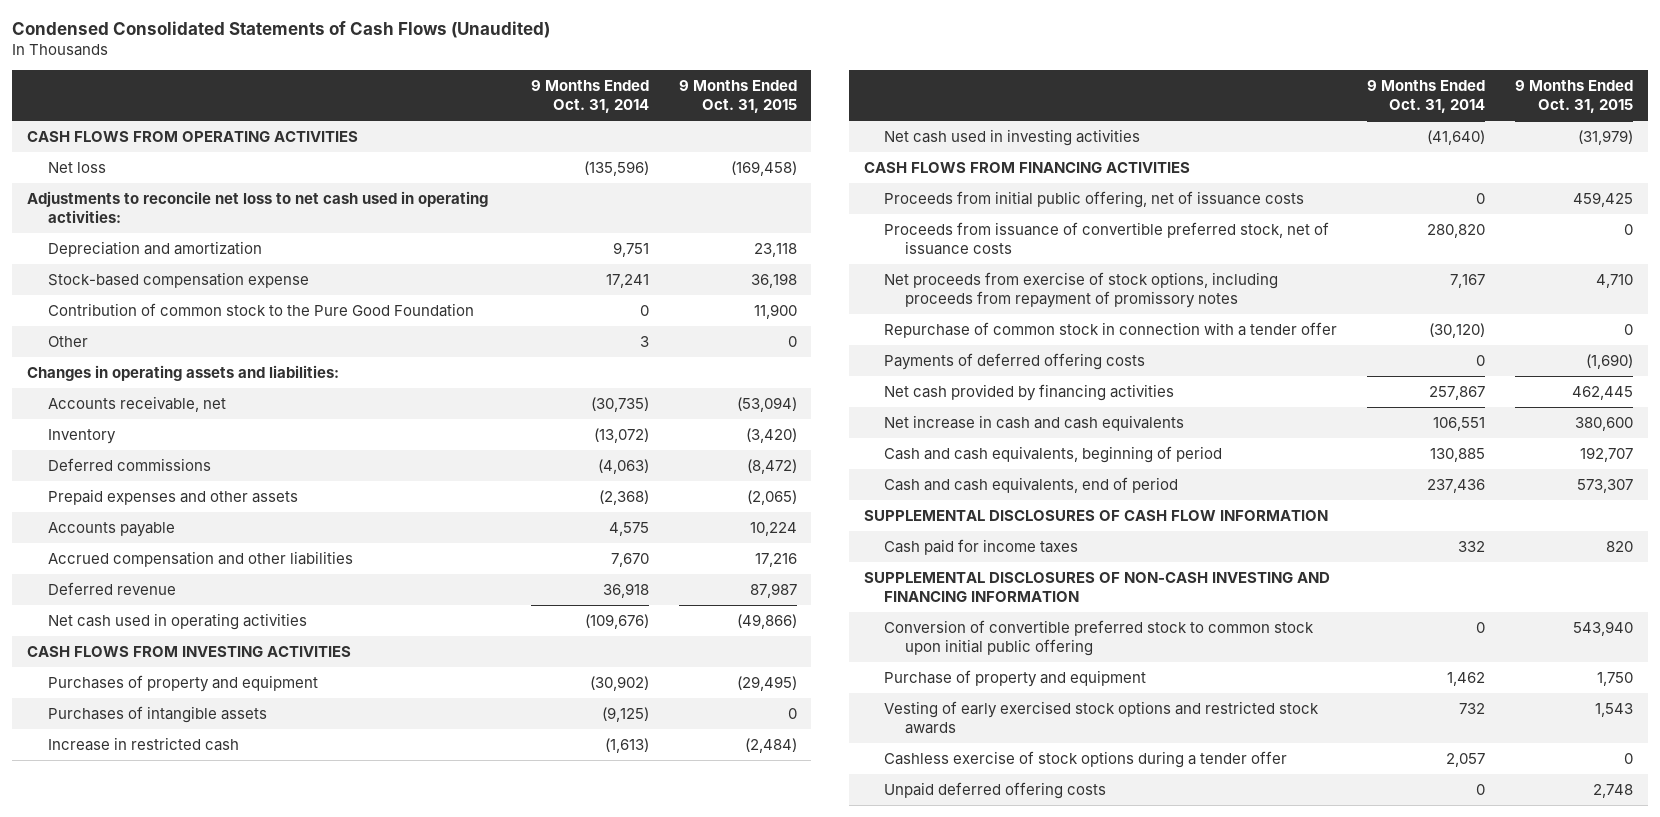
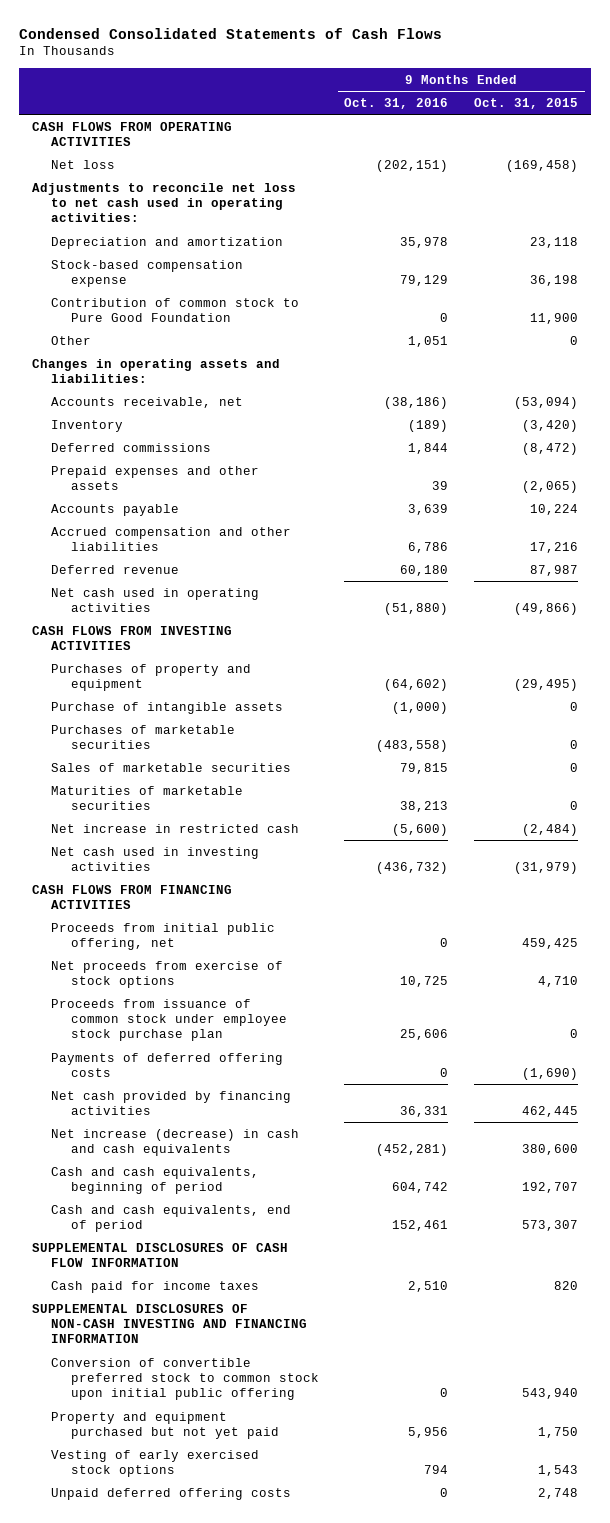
[12,21,551,39] Condensed Consolidated Statements of Cash Flows (Unaudited) -> [19,27,443,39] Condensed Consolidated Statements of Cash Flows
[530,80,649,114] 9 Months Ended Oct. 31, 2014 -> none
none -> [344,97,449,109] Oct. 31, 2016
[47,302,474,317] Contribution of common stock to the Pure Good Foundation -> [51,297,300,322] Contribution of common stock to Pure Good Foundation
[47,705,267,723] Purchases of intangible assets -> [51,701,284,714] Purchase of intangible assets
none -> [51,724,236,749] Purchases of marketable securities
none -> [51,762,292,772] Sales of marketable securities
none -> [51,785,244,810] Maturities of marketable securities
[47,736,239,751] Increase in restricted cash -> [51,823,300,833] Net increase in restricted cash
[884,221,1330,255] Proceeds from issuance of convertible preferred stock, net of issuance costs -> none
[884,321,1338,338] Repurchase of common stock in connection with a tender offer -> none
[884,190,1305,208] Proceeds from initial public offering, net of issuance costs -> [51,922,276,950] Proceeds from initial public offering, net
[884,271,1279,308] Net proceeds from exercise of stock options, including proceeds from repayment of promissory notes -> [51,960,284,988] Net proceeds from exercise of stock options
none -> [51,998,287,1042] Proceeds from issuance of common stock under employee stock purchase plan
[884,414,1185,431] Net increase in cash and cash equivalents -> [51,1128,300,1156] Net increase (decrease) in cash and cash equivalents
[884,750,1288,768] Cashless exercise of stock options during a tender offer -> none
[884,669,1147,687] Purchase of property and equipment -> [51,1411,279,1439] Property and equipment purchased but not yet paid
[884,700,1320,734] Vesting of early exercised stock options and restricted stock awards -> [51,1449,260,1477] Vesting of early exercised stock options

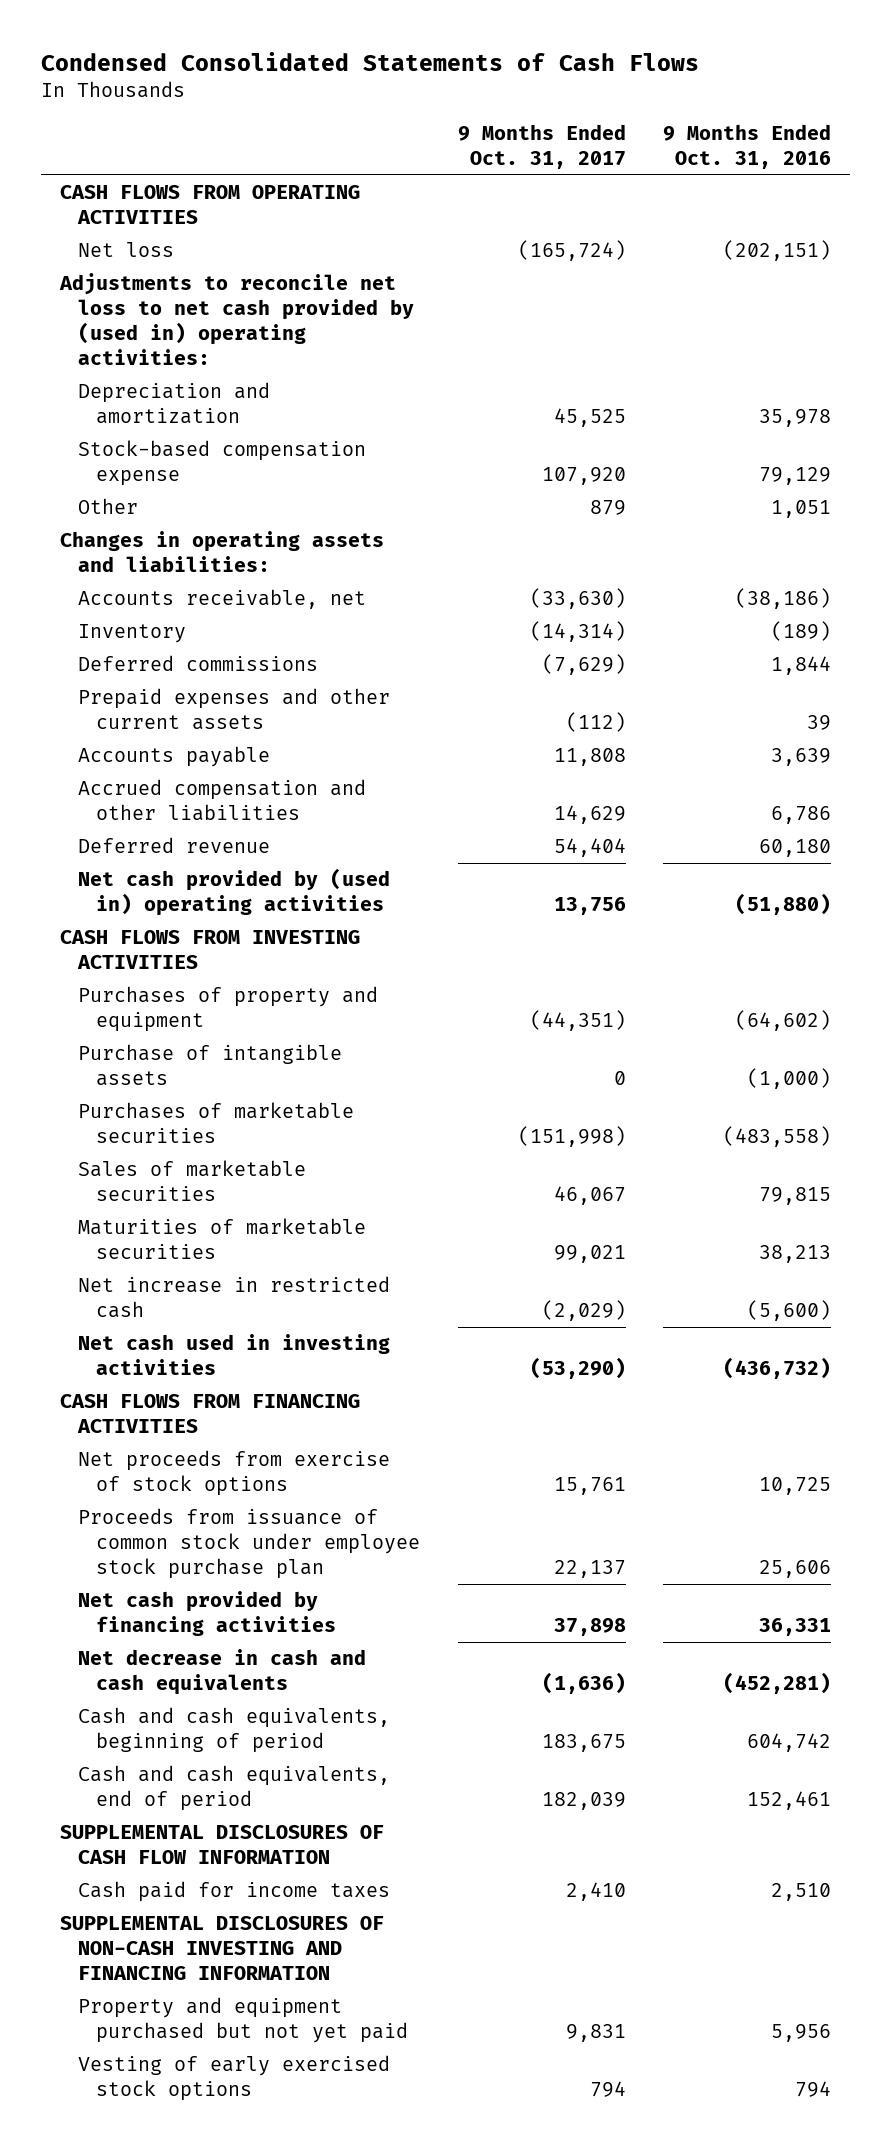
[474,97,579,109] Oct. 31, 2015 -> none
none -> [457,124,626,170] 9 Months Ended Oct. 31, 2017
[31,182,296,223] Adjustments to reconcile net loss to net cash used in operating activities: -> [58,273,415,366] Adjustments to reconcile net loss to net cash provided by (used in) operating activities:
[51,297,300,322] Contribution of common stock to Pure Good Foundation -> none
[51,465,260,490] Prepaid expenses and other assets -> [78,688,391,731] Prepaid expenses and other current assets
[51,587,260,612] Net cash used in operating activities -> [78,868,391,917] Net cash provided by (used in) operating activities
[51,922,276,950] Proceeds from initial public offering, net -> none
[51,1052,284,1077] Payments of deferred offering costs -> none
[51,1128,300,1156] Net increase (decrease) in cash and cash equivalents -> [78,1649,367,1696] Net decrease in cash and cash equivalents
[51,1357,319,1401] Conversion of convertible preferred stock to common stock upon initial public offering -> none
[51,1487,292,1500] Unpaid deferred offering costs -> none

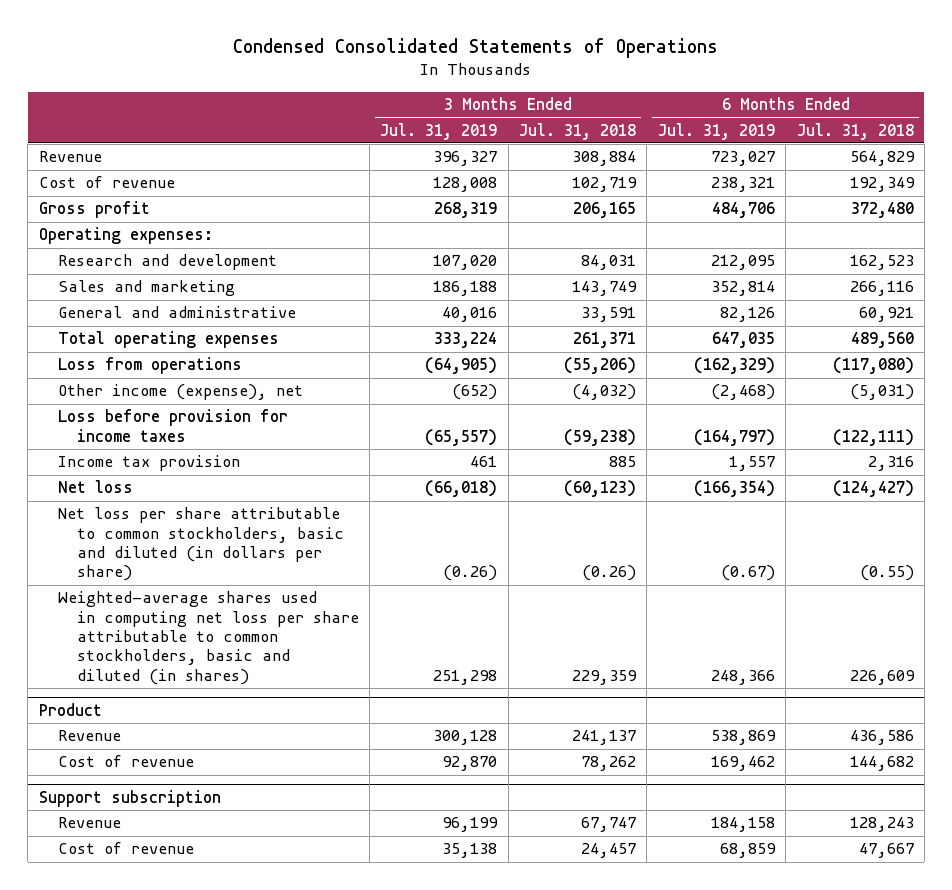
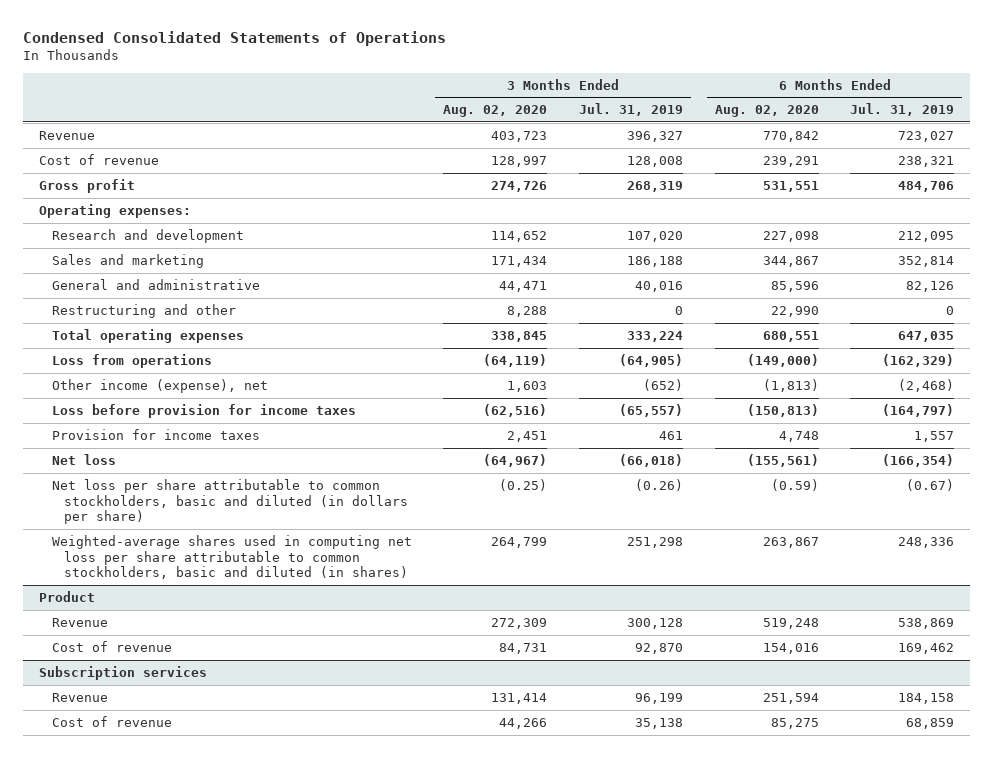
[519,122,637,140] Jul. 31, 2018 -> none
[796,122,914,140] Jul. 31, 2018 -> none
none -> [443,105,548,118] Aug. 02, 2020
none -> [714,105,819,118] Aug. 02, 2020
none -> [51,303,236,318] Restructuring and other
[57,455,240,472] Income tax provision -> [51,428,260,440] Provision for income taxes
[710,669,775,685] 248,366 -> [898,536,955,548] 248,336
[38,790,221,808] Support subscription -> [38,665,207,680] Subscription services

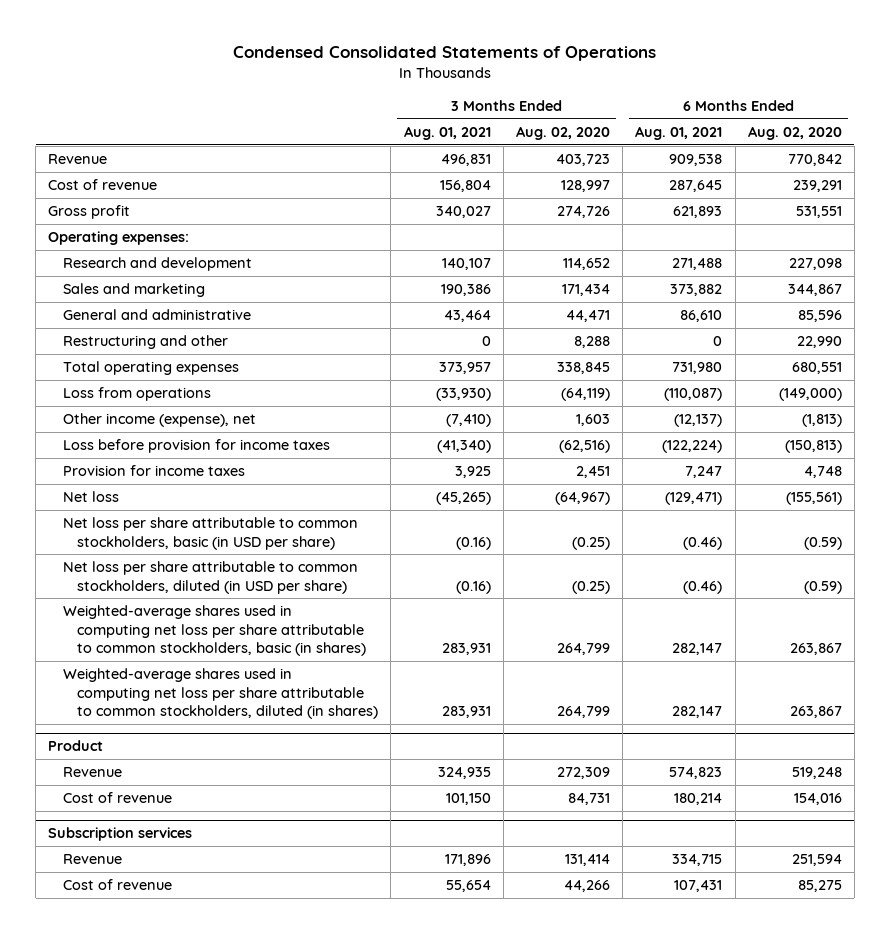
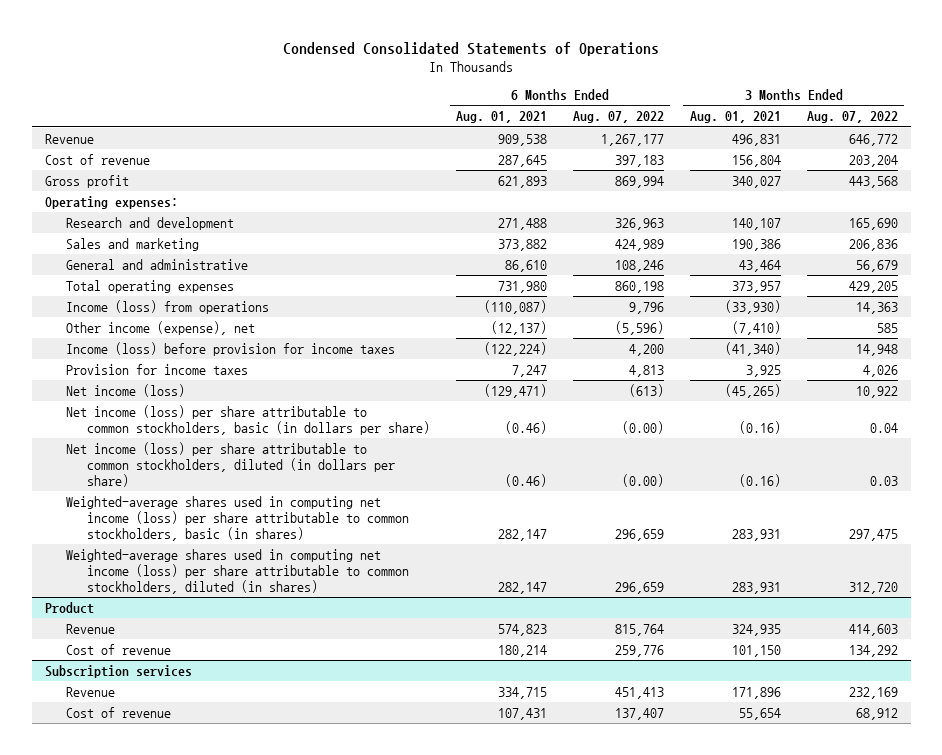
[515,125,610,140] Aug. 02, 2020 -> none
[747,125,842,140] Aug. 02, 2020 -> none
none -> [573,111,665,124] Aug. 07, 2022
none -> [806,111,898,124] Aug. 07, 2022
[62,335,228,350] Restructuring and other -> none
[62,387,211,402] Loss from operations -> [66,299,270,314] Income (loss) from operations
[62,439,330,454] Loss before provision for income taxes -> [66,341,396,356] Income (loss) before provision for income taxes
[62,491,119,503] Net loss -> [66,383,186,397] Net income (loss)
[62,517,358,550] Net loss per share attributable to common stockholders, basic (in USD per share) -> [66,404,431,435] Net income (loss) per share attributable to common stockholders, basic (in dollars per share)
[62,561,358,594] Net loss per share attributable to common stockholders, diluted (in USD per share) -> [66,441,396,488] Net income (loss) per share attributable to common stockholders, diluted (in dollars per share)
[62,605,367,656] Weighted-average shares used in computing net loss per share attributable to common stockholders, basic (in shares) -> [66,495,410,542] Weighted-average shares used in computing net income (loss) per share attributable to common stockholders, basic (in shares)
[62,668,379,719] Weighted-average shares used in computing net loss per share attributable to common stockholders, diluted (in shares) -> [66,548,410,595] Weighted-average shares used in computing net income (loss) per share attributable to common stockholders, diluted (in shares)

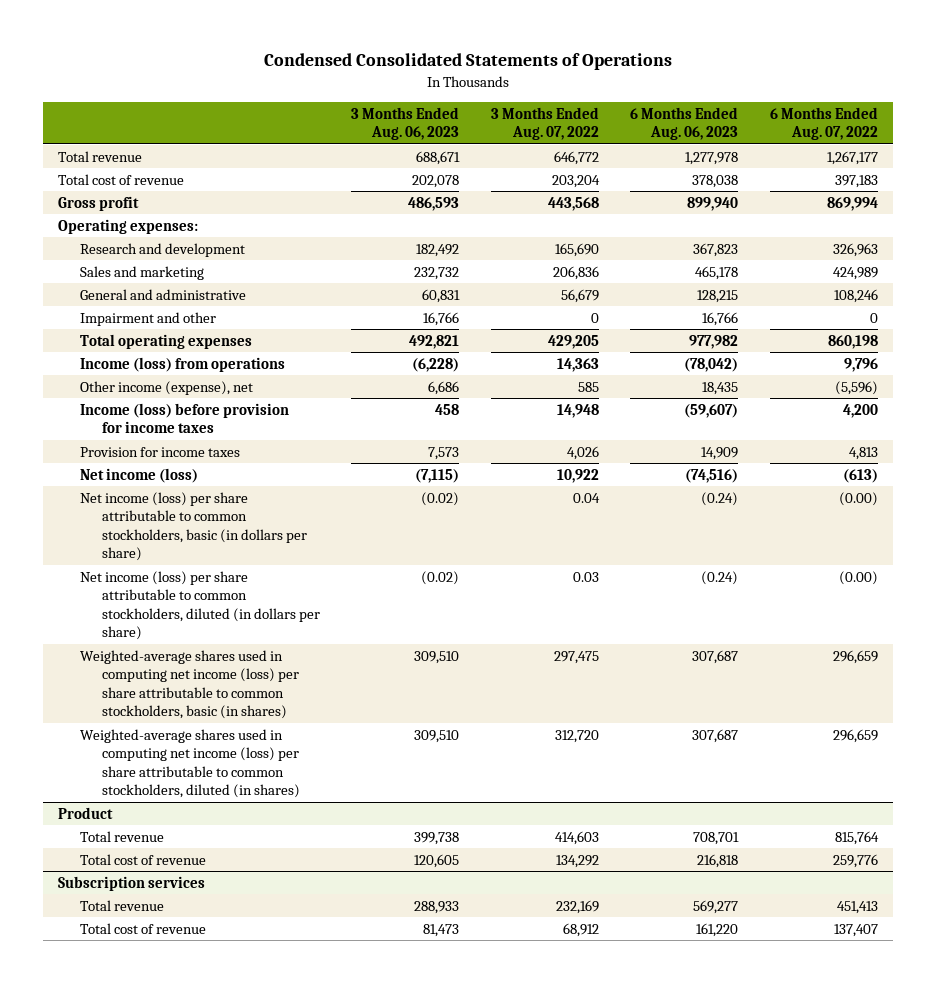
[456,111,548,124] Aug. 01, 2021 -> none
[689,111,781,124] Aug. 01, 2021 -> none
none -> [351,106,460,141] 3 Months Ended Aug. 06, 2023
none -> [630,106,739,141] 6 Months Ended Aug. 06, 2023
[44,133,94,144] Revenue -> [58,150,143,162] Total revenue
[44,153,150,165] Cost of revenue -> [58,173,185,185] Total cost of revenue
none -> [80,311,217,326] Impairment and other
[66,623,116,634] Revenue -> [80,830,165,842] Total revenue
[66,643,172,655] Cost of revenue -> [80,853,207,865] Total cost of revenue
[66,686,116,697] Revenue -> [80,899,165,911] Total revenue
[66,706,172,718] Cost of revenue -> [80,922,207,934] Total cost of revenue

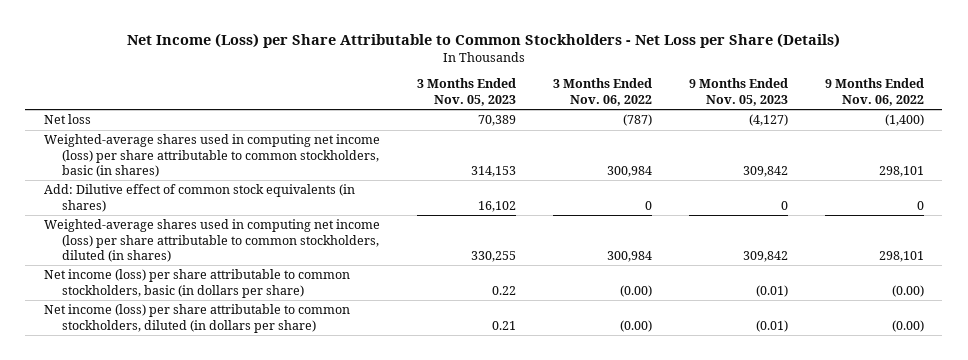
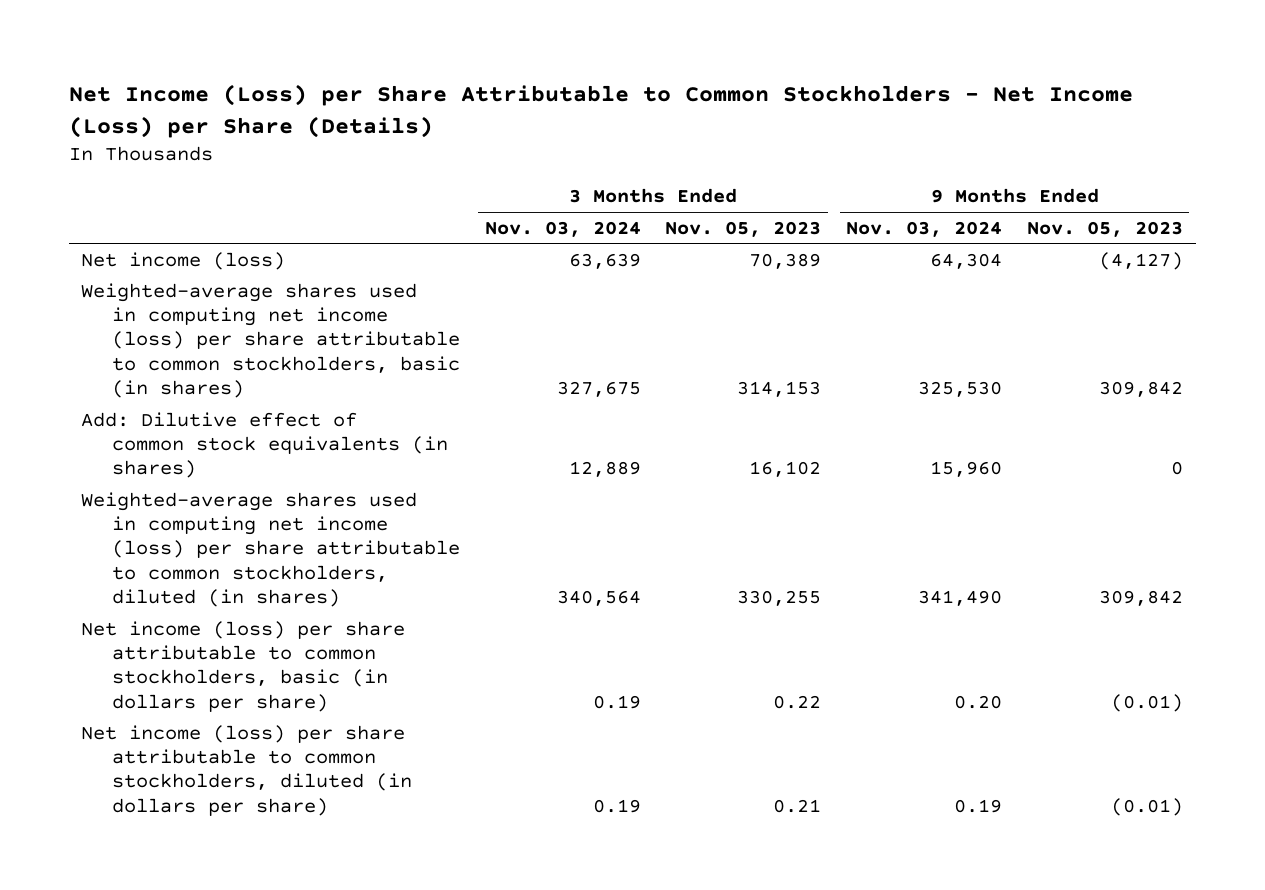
[126,32,840,48] Net Income (Loss) per Share Attributable to Common Stockholders - Net Loss per Share (Details) -> [68,83,1133,138] Net Income (Loss) per Share Attributable to Common Stockholders - Net Income (Loss) per Share (Details)
[552,78,652,106] 3 Months Ended Nov. 06, 2022 -> none
[824,78,924,106] 9 Months Ended Nov. 06, 2022 -> none
none -> [484,220,641,237] Nov. 03, 2024
none -> [846,220,1003,237] Nov. 03, 2024
[43,114,91,125] Net loss -> [81,251,286,270] Net income (loss)

